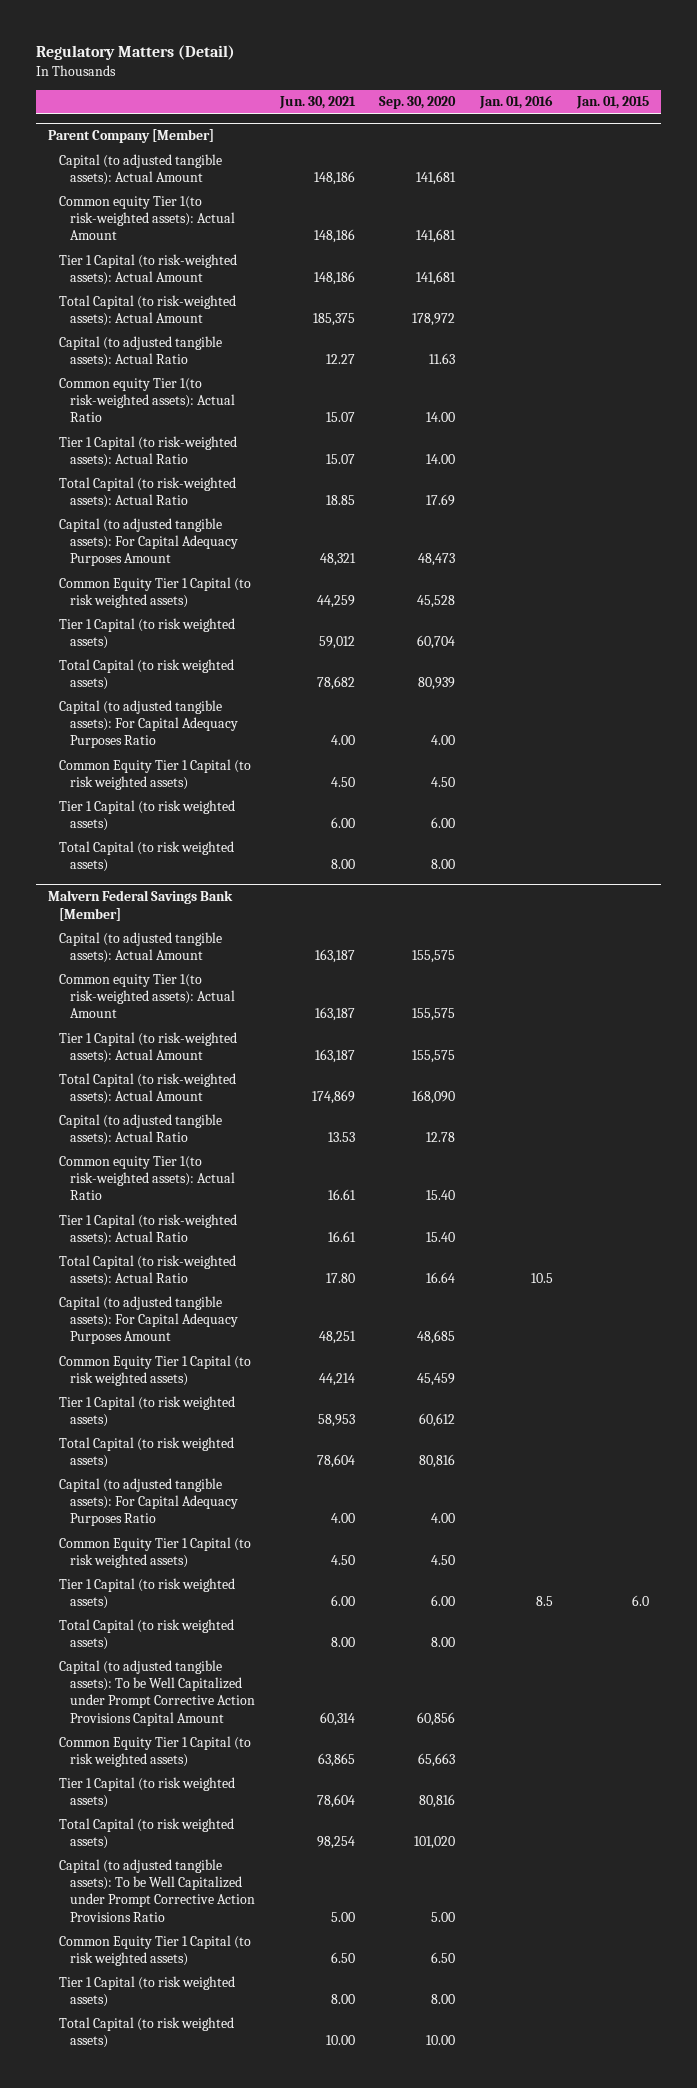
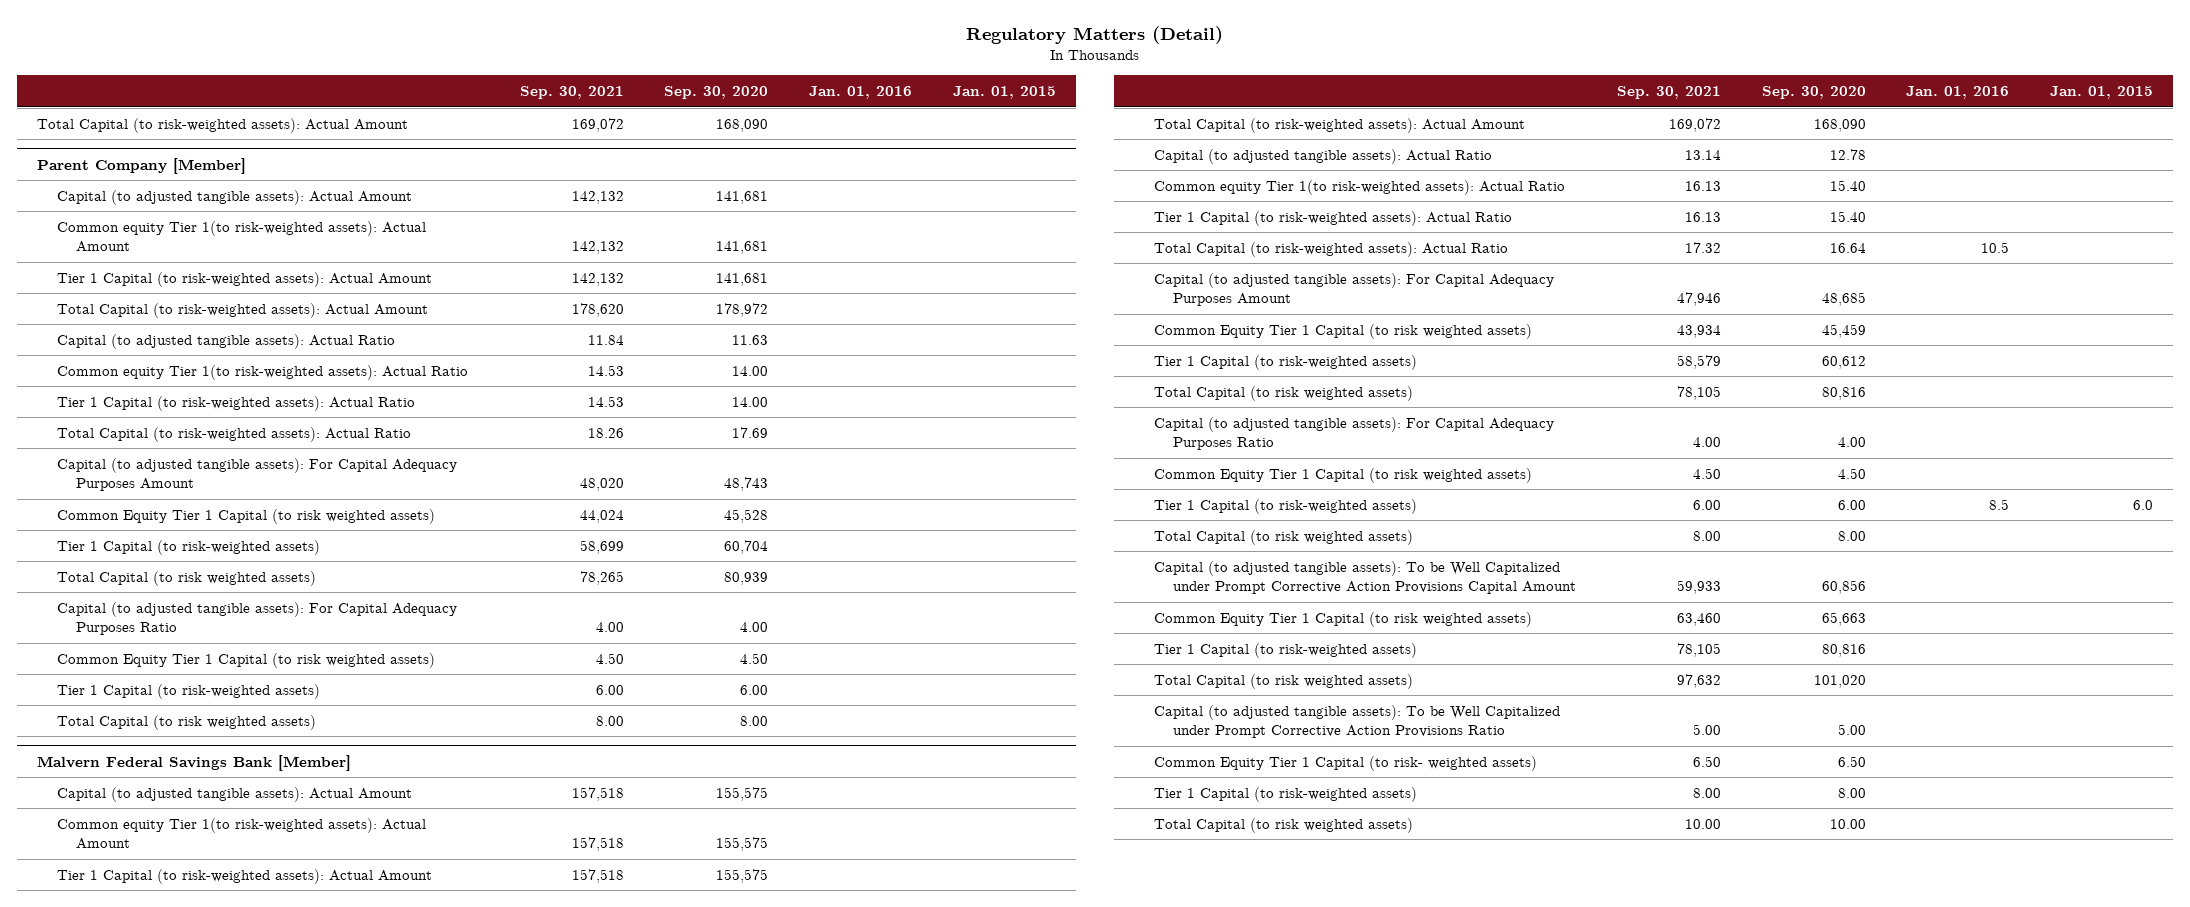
[278,96,356,110] Jun. 30, 2021 -> none
none -> [519,86,624,100] Sep. 30, 2021
none -> [36,117,408,133] Total Capital (to risk-weighted assets): Actual Amount
[418,553,456,567] 48,473 -> [724,477,769,492] 48,743
[59,617,236,650] Tier 1 Capital (to risk weighted assets) -> [56,539,320,555] Tier 1 Capital (to risk-weighted assets)
[59,799,236,832] Tier 1 Capital (to risk weighted assets) -> [56,683,320,699] Tier 1 Capital (to risk-weighted assets)
[59,1395,236,1428] Tier 1 Capital (to risk weighted assets) -> [1153,354,1417,370] Tier 1 Capital (to risk-weighted assets)
[59,1577,236,1610] Tier 1 Capital (to risk weighted assets) -> [1153,498,1417,514] Tier 1 Capital (to risk-weighted assets)
[59,1776,236,1809] Tier 1 Capital (to risk weighted assets) -> [1153,642,1417,658] Tier 1 Capital (to risk-weighted assets)
[59,1934,252,1967] Common Equity Tier 1 Capital (to risk weighted assets) -> [1153,755,1537,771] Common Equity Tier 1 Capital (to risk- weighted assets)
[59,1975,236,2008] Tier 1 Capital (to risk weighted assets) -> [1153,786,1417,802] Tier 1 Capital (to risk-weighted assets)

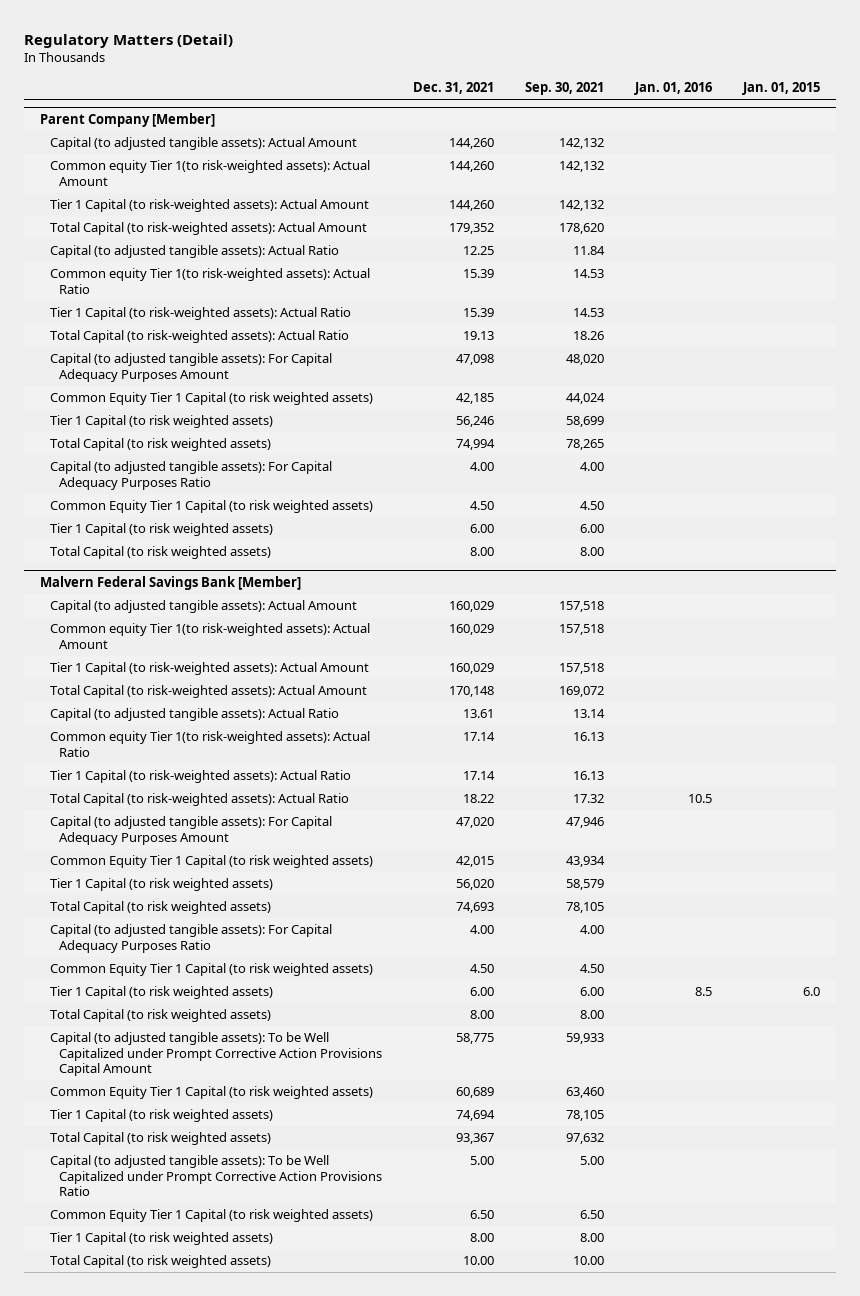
[664,86,769,100] Sep. 30, 2020 -> none
none -> [413,82,495,95] Dec. 31, 2021
[36,117,408,133] Total Capital (to risk-weighted assets): Actual Amount -> none
[56,539,320,555] Tier 1 Capital (to risk-weighted assets) -> [49,415,273,429] Tier 1 Capital (to risk weighted assets)
[56,683,320,699] Tier 1 Capital (to risk-weighted assets) -> [49,523,273,537] Tier 1 Capital (to risk weighted assets)
[1153,354,1417,370] Tier 1 Capital (to risk-weighted assets) -> [49,878,273,892] Tier 1 Capital (to risk weighted assets)
[1153,498,1417,514] Tier 1 Capital (to risk-weighted assets) -> [49,986,273,1000] Tier 1 Capital (to risk weighted assets)
[1153,642,1417,658] Tier 1 Capital (to risk-weighted assets) -> [49,1109,273,1123] Tier 1 Capital (to risk weighted assets)
[1153,755,1537,771] Common Equity Tier 1 Capital (to risk- weighted assets) -> [49,1209,373,1223] Common Equity Tier 1 Capital (to risk weighted assets)
[1153,786,1417,802] Tier 1 Capital (to risk-weighted assets) -> [49,1232,273,1246] Tier 1 Capital (to risk weighted assets)

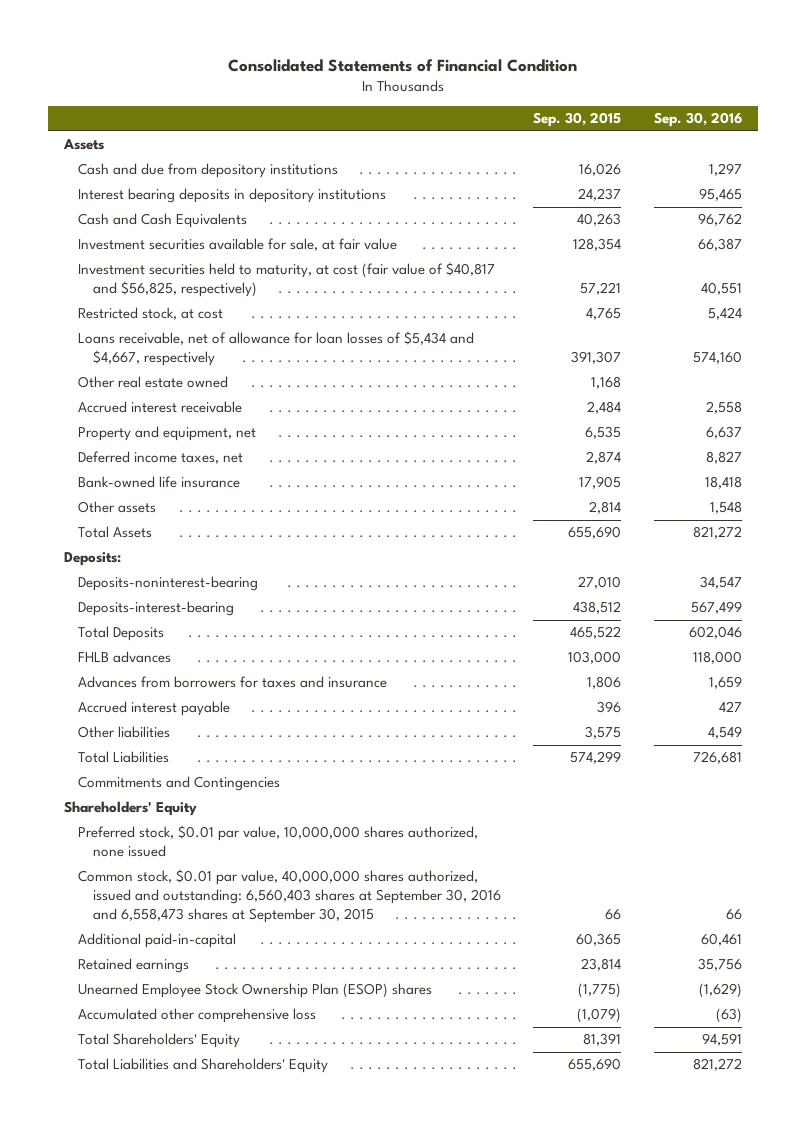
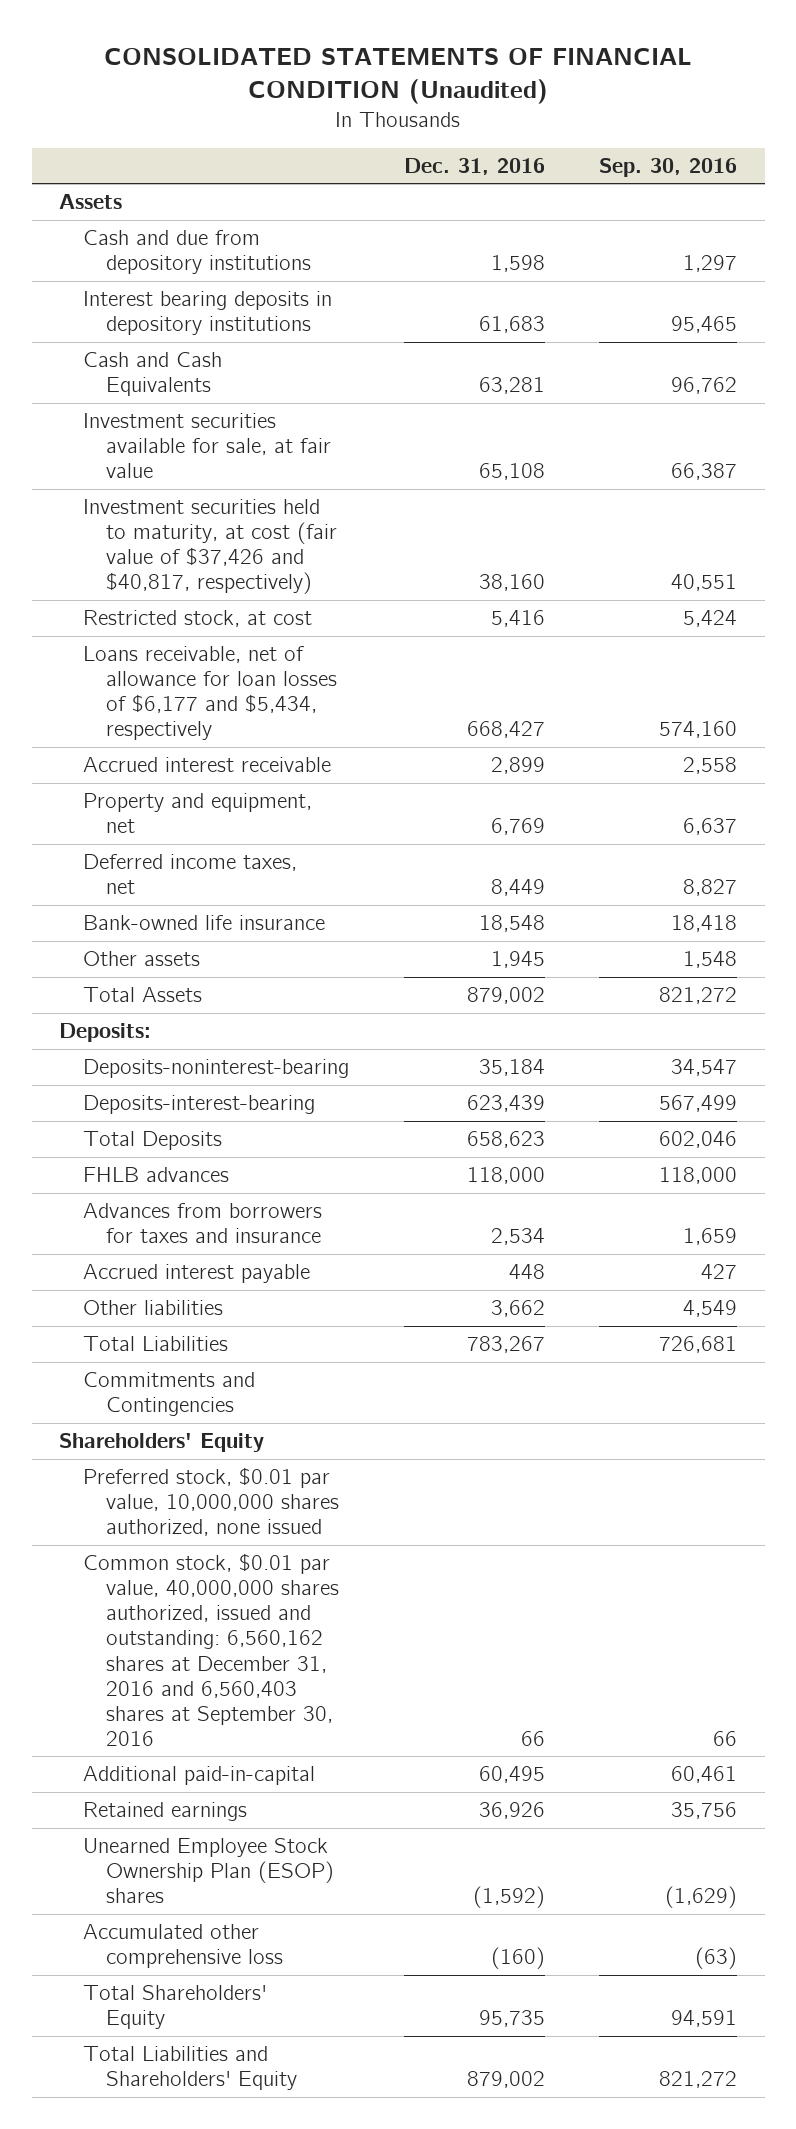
[228,58,578,72] Consolidated Statements of Financial Condition -> [104,47,693,104] CONSOLIDATED STATEMENTS OF FINANCIAL CONDITION (Unaudited)
[533,112,622,128] Sep. 30, 2015 -> none
none -> [403,158,545,176] Dec. 31, 2016
[78,262,496,298] Investment securities held to maturity, at cost (fair value of $40,817 and $56,825, respectively) -> [82,499,338,595] Investment securities held to maturity, at cost (fair value of $37,426 and $40,817, respectively)
[78,376,229,389] Other real estate owned -> none
[78,331,475,367] Loans receivable, net of allowance for loan losses of $5,434 and $4,667, respectively -> [82,646,338,741] Loans receivable, net of allowance for loan losses of $6,177 and $5,434, respectively
[78,869,501,924] Common stock, $0.01 par value, 40,000,000 shares authorized, issued and outstanding: 6,560,403 shares at September 30, 2016 and 6,558,473 shares at September 30, 2015 -> [82,1553,340,1746] Common stock, $0.01 par value, 40,000,000 shares authorized, issued and outstanding: 6,560,162 shares at December 31, 2016 and 6,560,403 shares at September 30, 2016

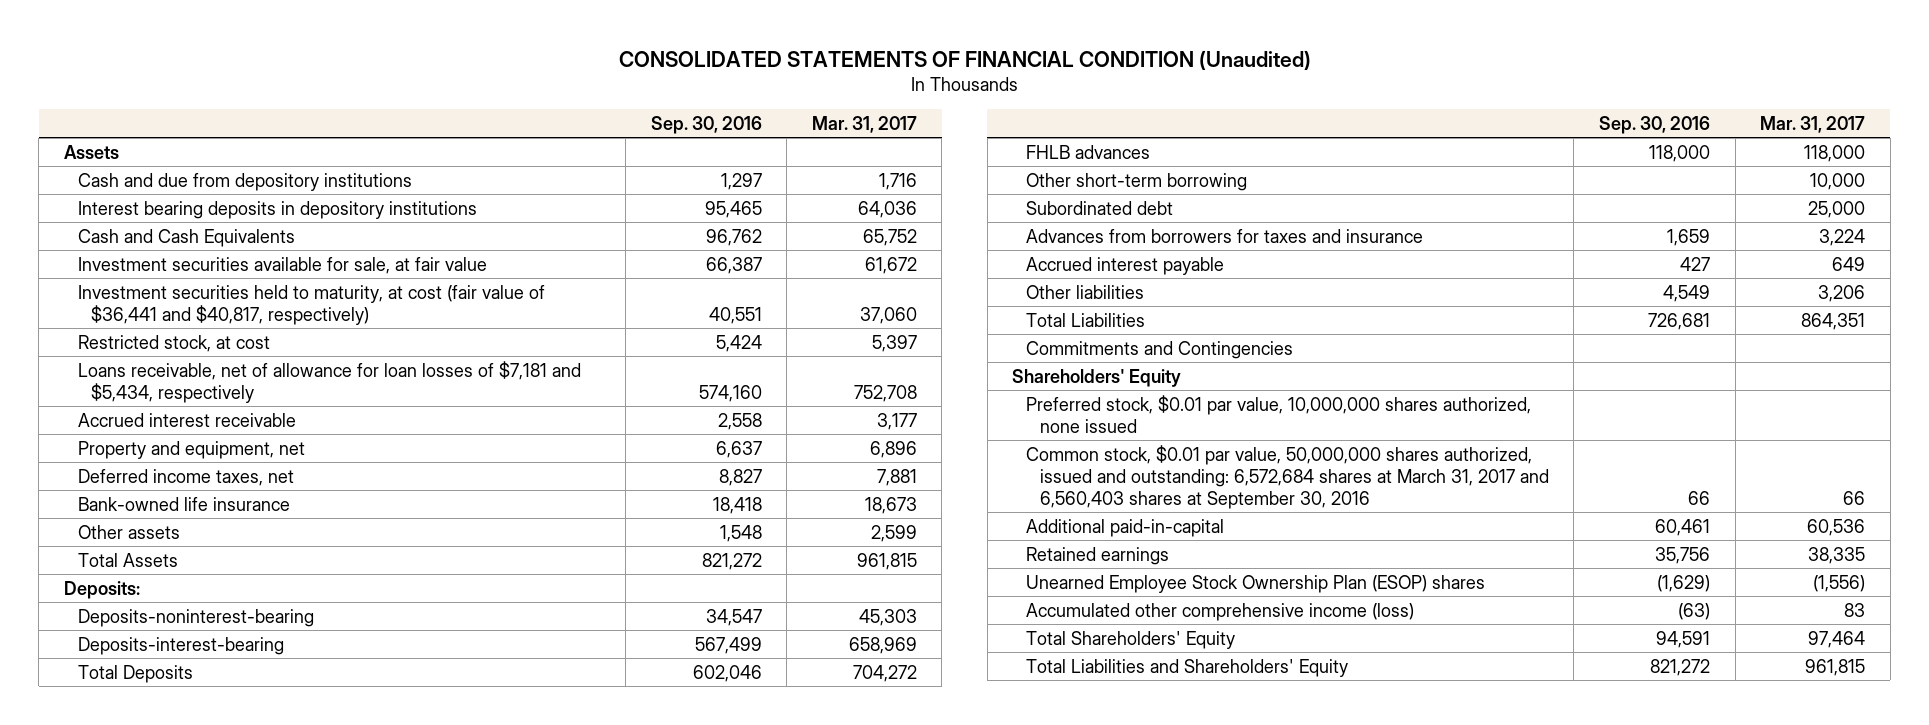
[403,158,545,176] Dec. 31, 2016 -> none
none -> [811,115,917,133] Mar. 31, 2017
[82,499,338,595] Investment securities held to maturity, at cost (fair value of $37,426 and $40,817, respectively) -> [77,284,545,325] Investment securities held to maturity, at cost (fair value of $36,441 and $40,817, respectively)
[82,646,338,741] Loans receivable, net of allowance for loan losses of $6,177 and $5,434, respectively -> [77,360,581,403] Loans receivable, net of allowance for loan losses of $7,181 and $5,434, respectively
none -> [1025,172,1247,191] Other short-term borrowing
none -> [1025,200,1173,215] Subordinated debt
[82,1553,340,1746] Common stock, $0.01 par value, 40,000,000 shares authorized, issued and outstanding: 6,560,162 shares at December 31, 2016 and 6,560,403 shares at September 30, 2016 -> [1025,444,1549,509] Common stock, $0.01 par value, 50,000,000 shares authorized, issued and outstanding: 6,572,684 shares at March 31, 2017 and 6,560,403 shares at September 30, 2016
[82,1924,284,1969] Accumulated other comprehensive loss -> [1025,602,1414,621] Accumulated other comprehensive income (loss)

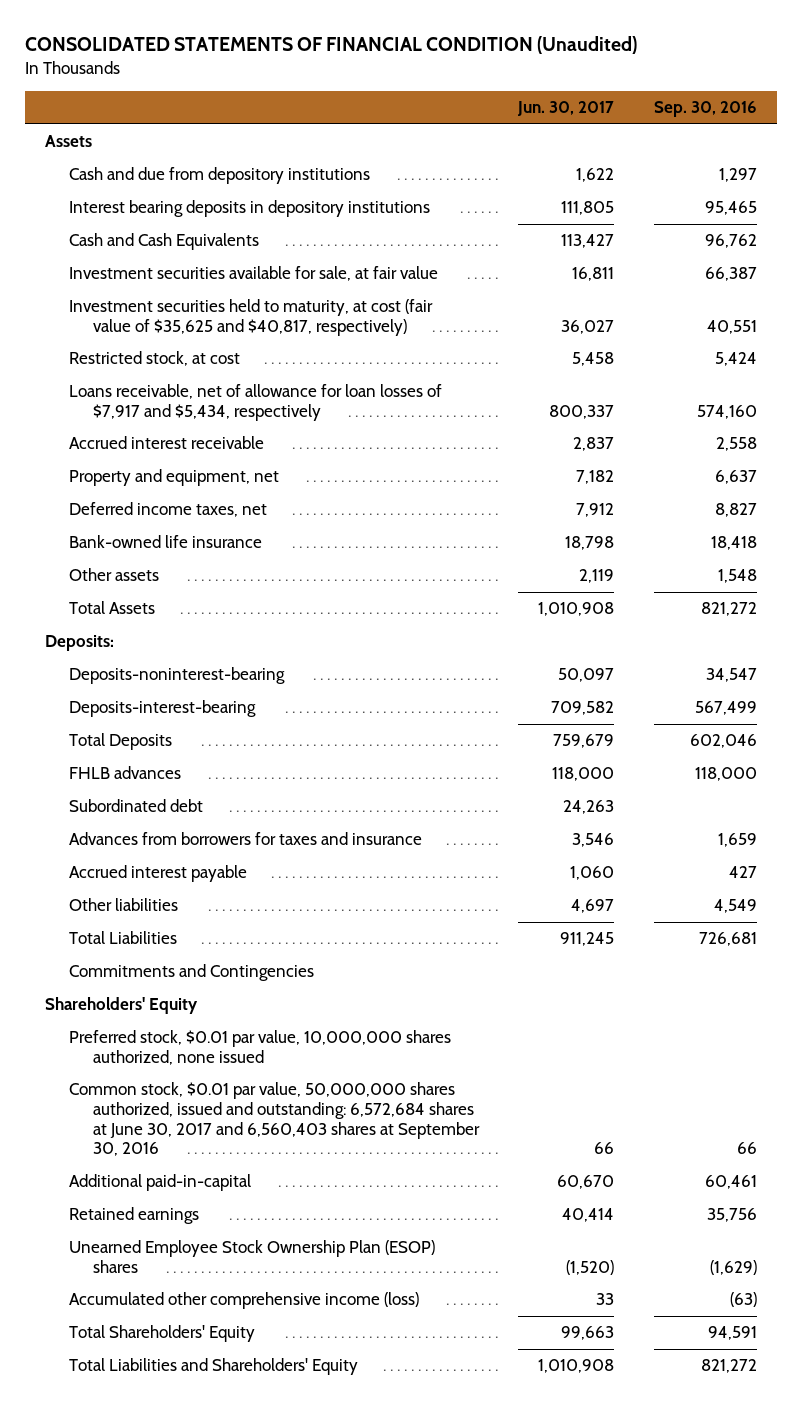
[811,115,917,133] Mar. 31, 2017 -> none
none -> [517,101,615,117] Jun. 30, 2017
[77,284,545,325] Investment securities held to maturity, at cost (fair value of $36,441 and $40,817, respectively) -> [68,299,433,336] Investment securities held to maturity, at cost (fair value of $35,625 and $40,817, respectively)
[77,360,581,403] Loans receivable, net of allowance for loan losses of $7,181 and $5,434, respectively -> [68,384,442,421] Loans receivable, net of allowance for loan losses of $7,917 and $5,434, respectively
[1025,172,1247,191] Other short-term borrowing -> none
[1025,444,1549,509] Common stock, $0.01 par value, 50,000,000 shares authorized, issued and outstanding: 6,572,684 shares at March 31, 2017 and 6,560,403 shares at September 30, 2016 -> [68,1082,480,1157] Common stock, $0.01 par value, 50,000,000 shares authorized, issued and outstanding: 6,572,684 shares at June 30, 2017 and 6,560,403 shares at September 30, 2016

